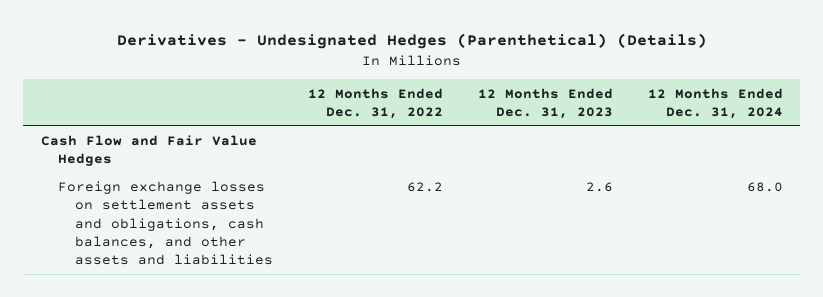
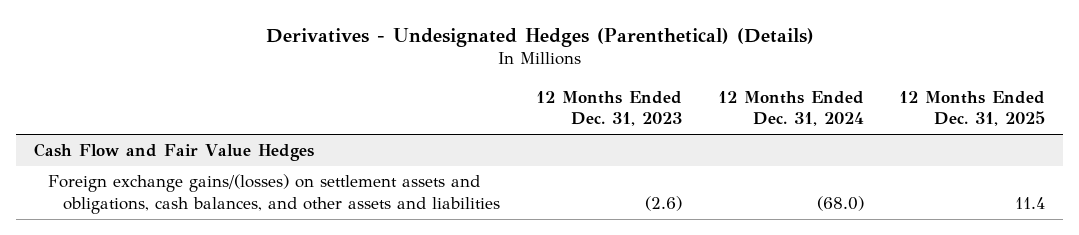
[308,87,444,119] 12 Months Ended Dec. 31, 2022 -> none
none -> [899,90,1046,127] 12 Months Ended Dec. 31, 2025
[57,181,274,265] Foreign exchange losses on settlement assets and obligations, cash balances, and other assets and liabilities -> [48,174,500,215] Foreign exchange gains/(losses) on settlement assets and obligations, cash balances, and other assets and liabilities
[585,182,613,193] 2.6 -> [644,196,682,212] (2.6)
[746,182,783,193] 68.0 -> [816,196,864,212] (68.0)

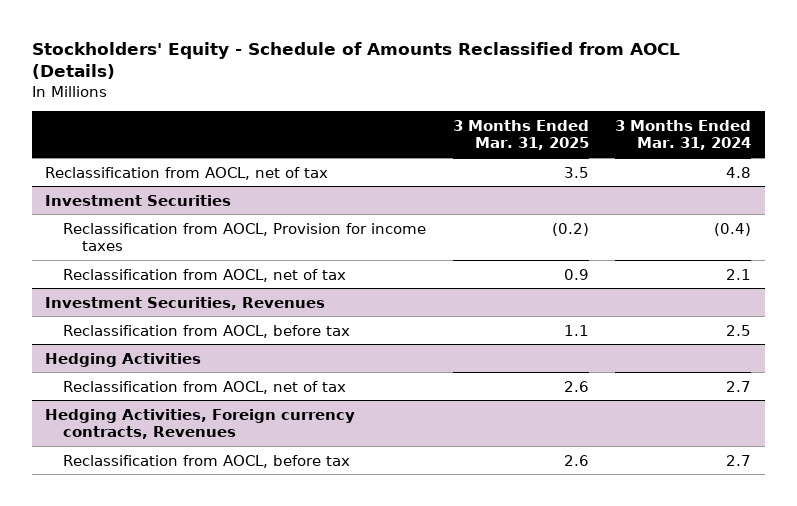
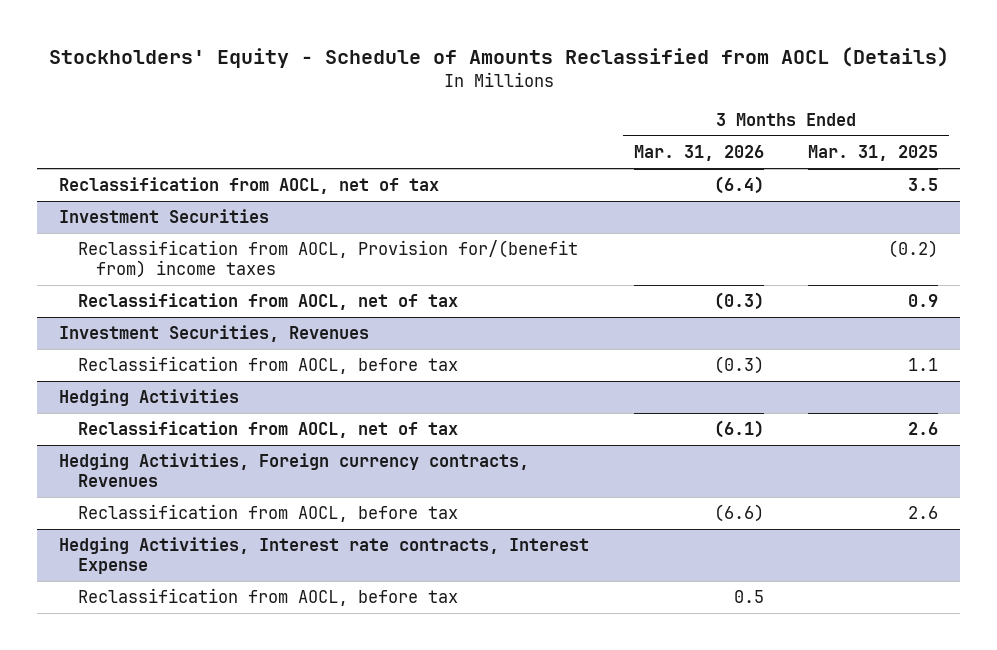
[615,119,752,151] 3 Months Ended Mar. 31, 2024 -> none
none -> [633,145,764,162] Mar. 31, 2026
[63,222,427,252] Reclassification from AOCL, Provision for income taxes -> [77,240,578,279] Reclassification from AOCL, Provision for/(benefit from) income taxes
none -> [59,537,590,575] Hedging Activities, Interest rate contracts, Interest Expense
none -> [77,588,458,607] Reclassification from AOCL, before tax

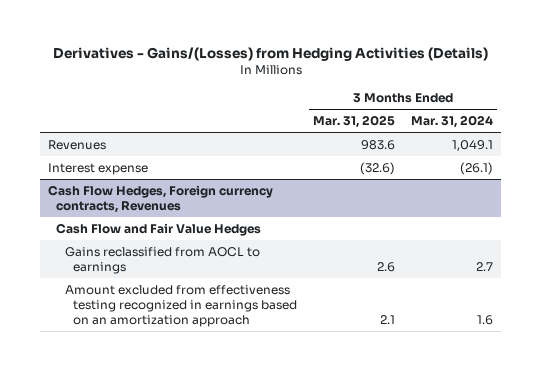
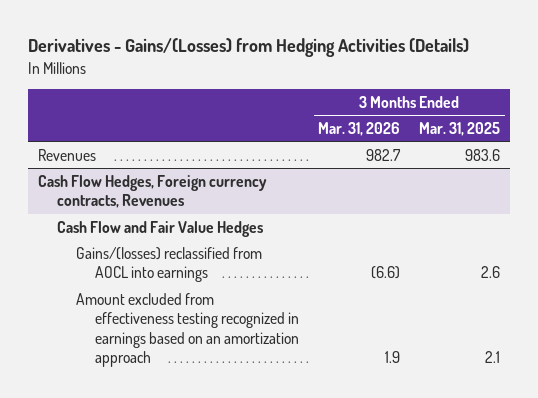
[411,115,494,129] Mar. 31, 2024 -> none
none -> [318,122,401,137] Mar. 31, 2026
[48,162,149,175] Interest expense -> none
[64,246,260,274] Gains reclassified from AOCL to earnings -> [76,246,263,283] Gains/(losses) reclassified from AOCL into earnings

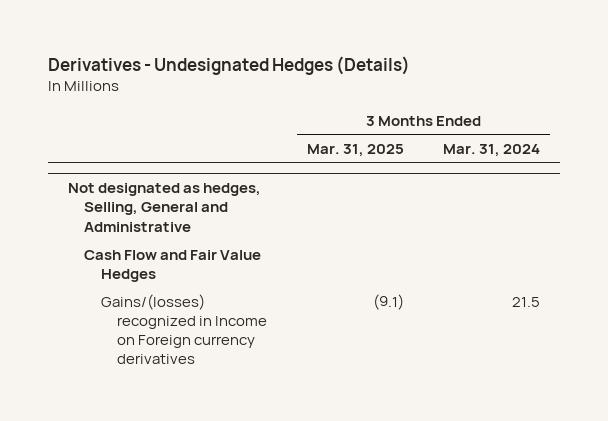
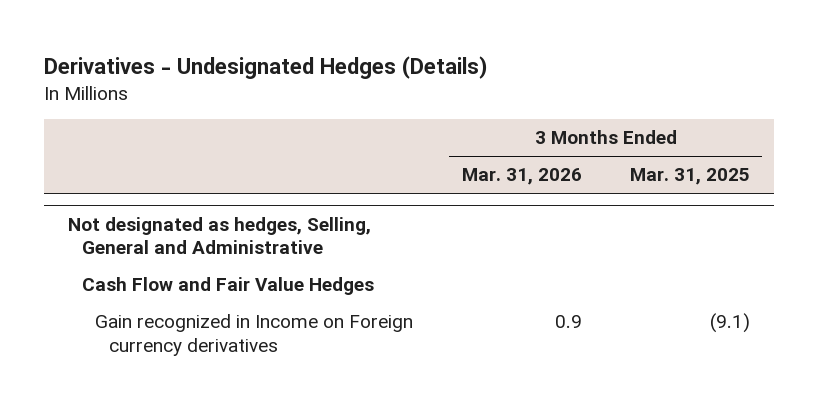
[443,143,541,157] Mar. 31, 2024 -> none
none -> [461,168,582,186] Mar. 31, 2026
[100,293,268,365] Gains/(losses) recognized in Income on Foreign currency derivatives -> [95,314,414,356] Gain recognized in Income on Foreign currency derivatives

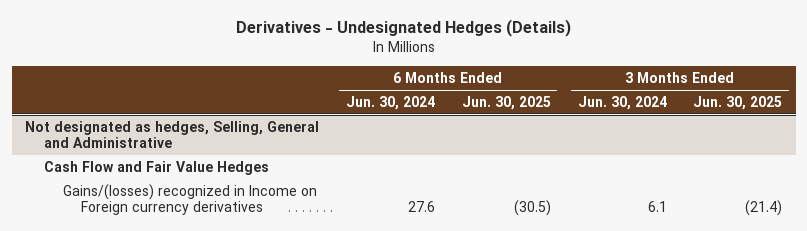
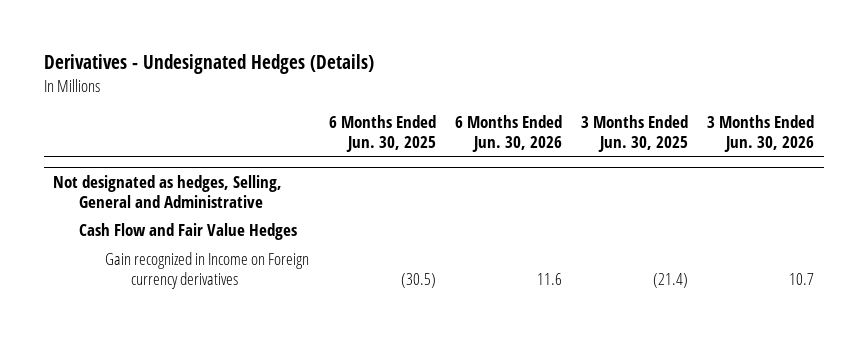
[345,96,435,111] Jun. 30, 2024 -> none
[577,96,667,111] Jun. 30, 2024 -> none
none -> [454,115,562,153] 6 Months Ended Jun. 30, 2026
none -> [707,115,815,153] 3 Months Ended Jun. 30, 2026
[62,183,317,216] Gains/(losses) recognized in Income on Foreign currency derivatives -> [105,252,310,289] Gain recognized in Income on Foreign currency derivatives

